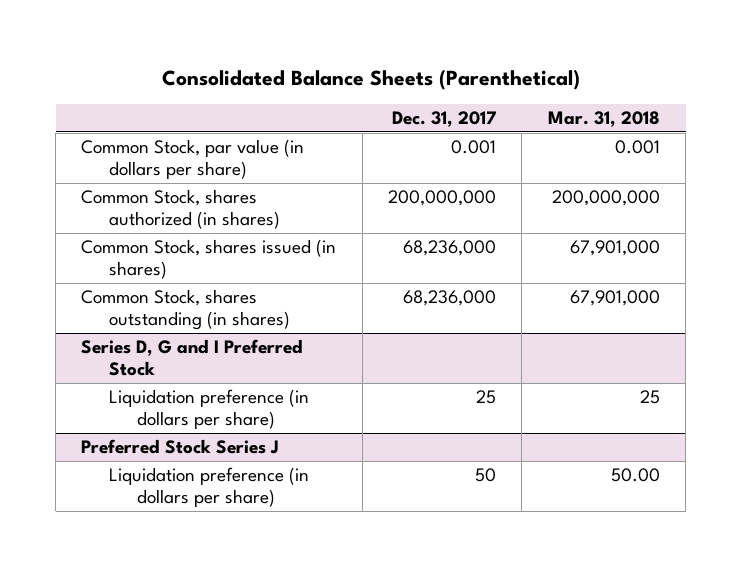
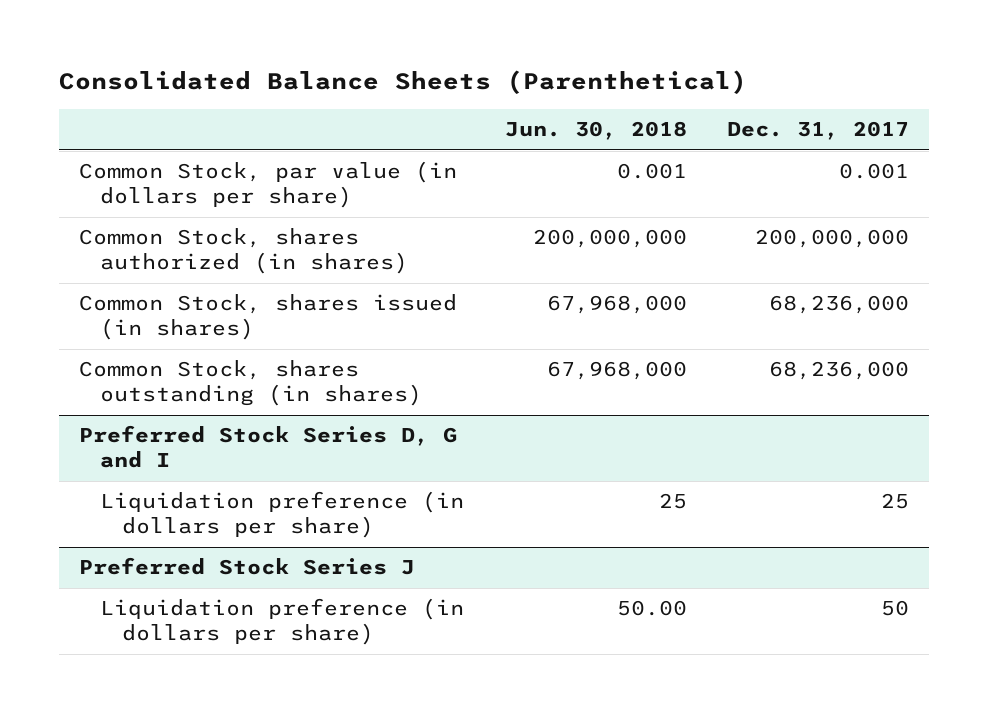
[547,111,660,128] Mar. 31, 2018 -> none
none -> [504,121,687,141] Jun. 30, 2018
[81,339,304,377] Series D, G and I Preferred Stock -> [78,425,457,469] Preferred Stock Series D, G and I

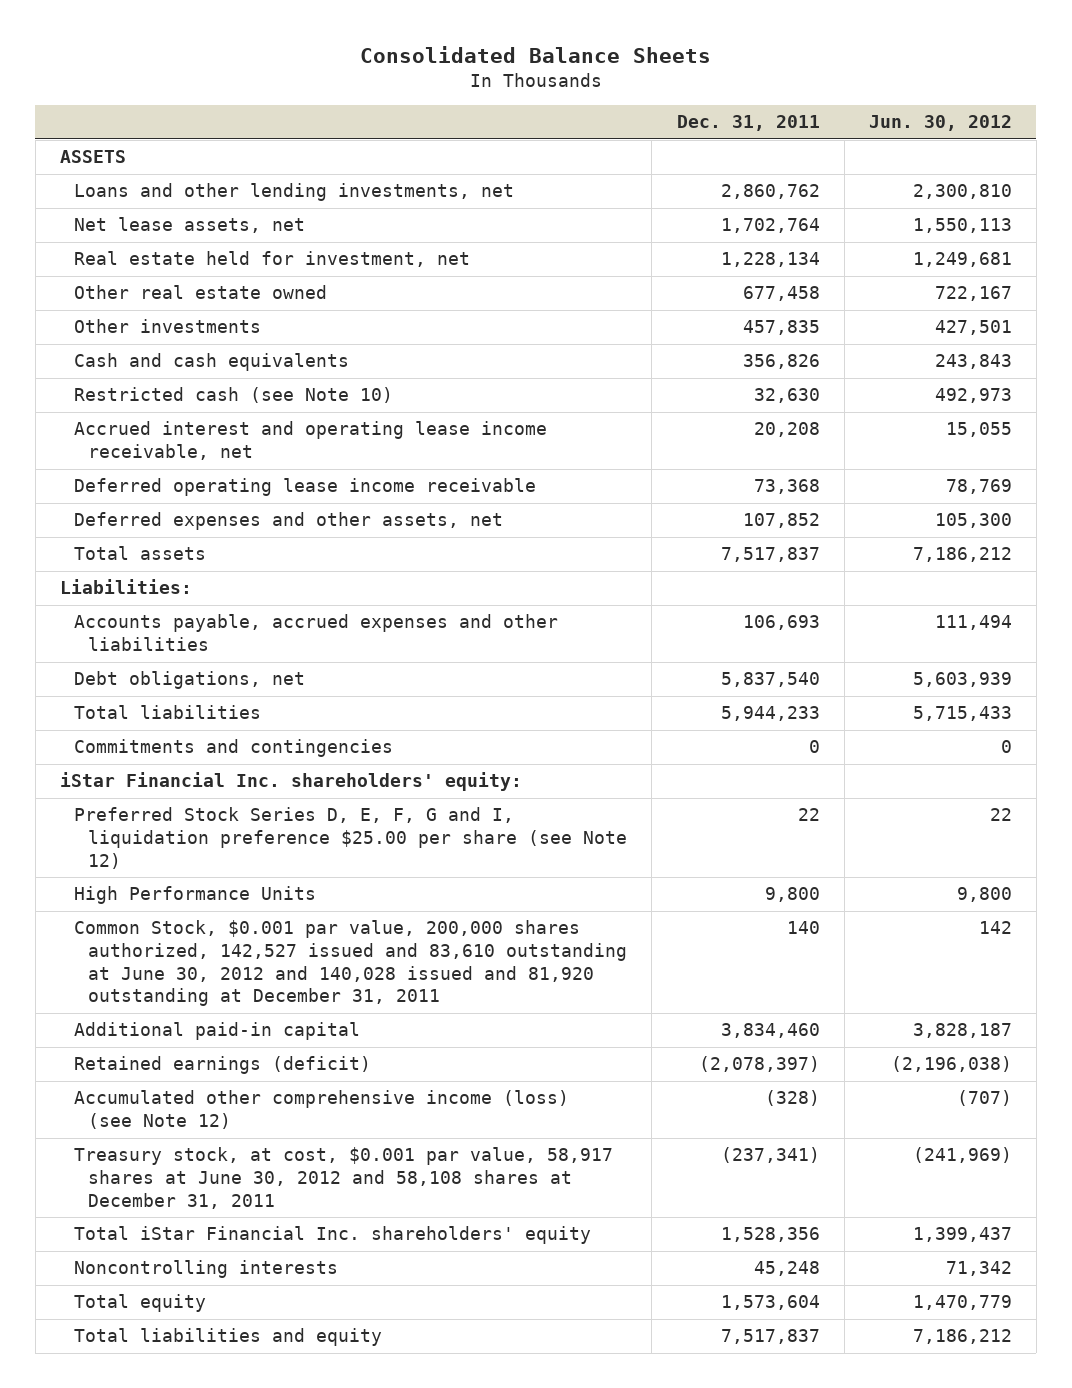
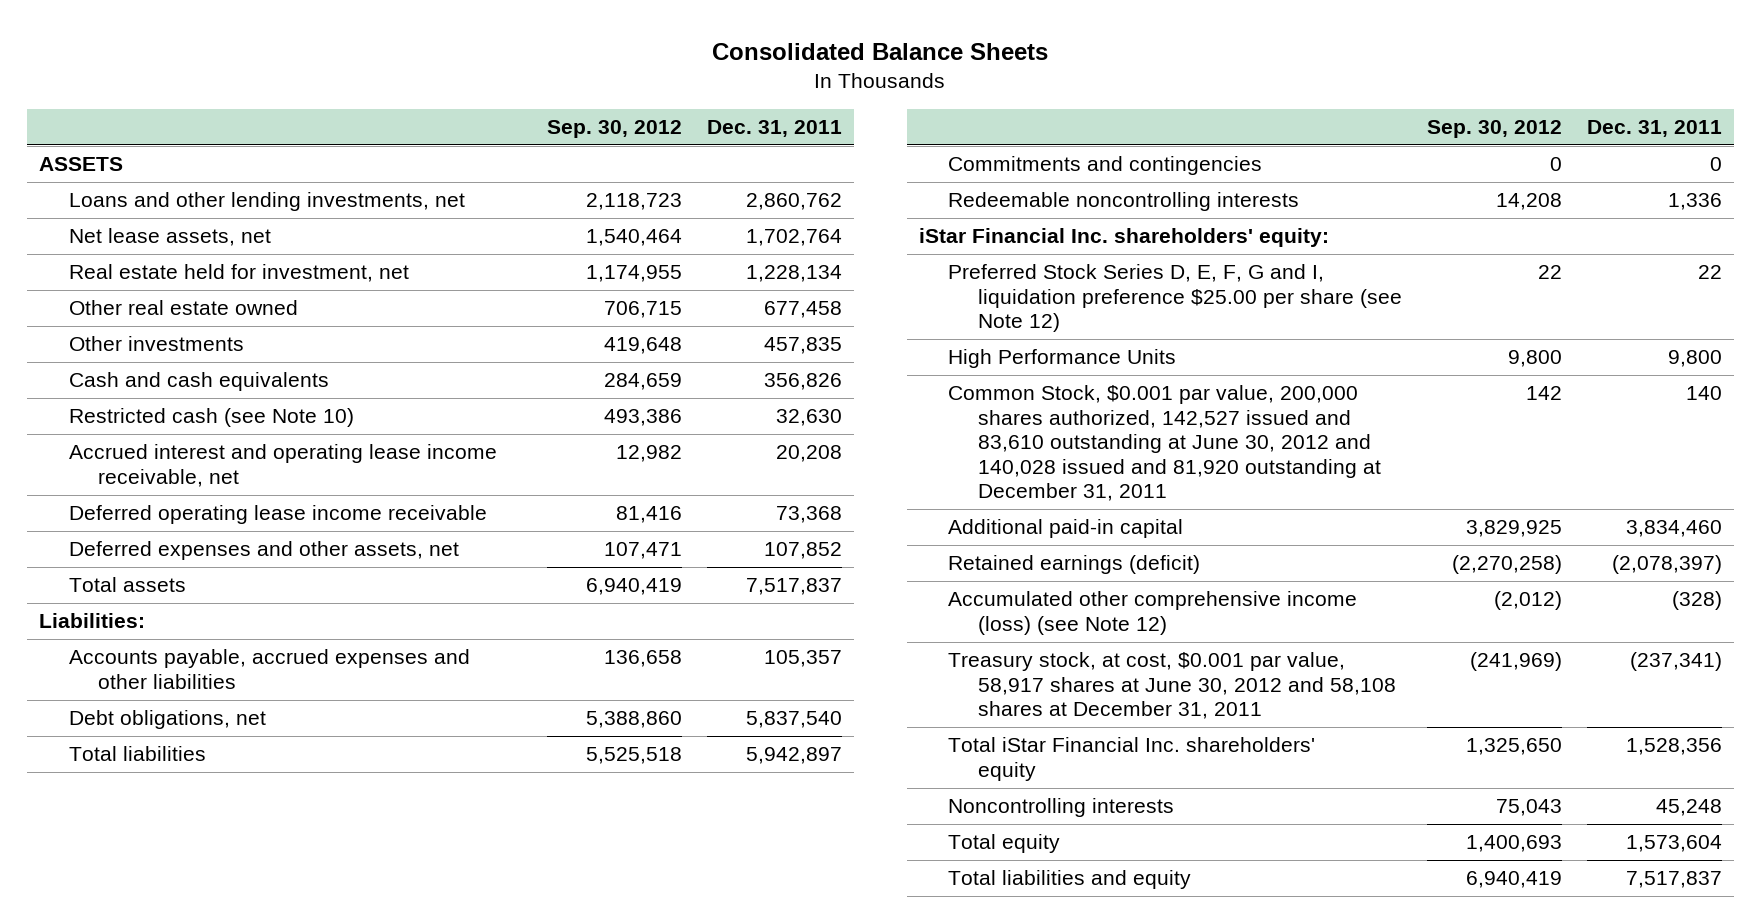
[868,115,1012,132] Jun. 30, 2012 -> none
none -> [546,120,682,139] Sep. 30, 2012
[742,615,820,631] 106,693 -> [763,650,842,668] 105,357
[720,706,820,722] 5,944,233 -> [745,747,842,765] 5,942,897
none -> [948,192,1300,212] Redeemable noncontrolling interests

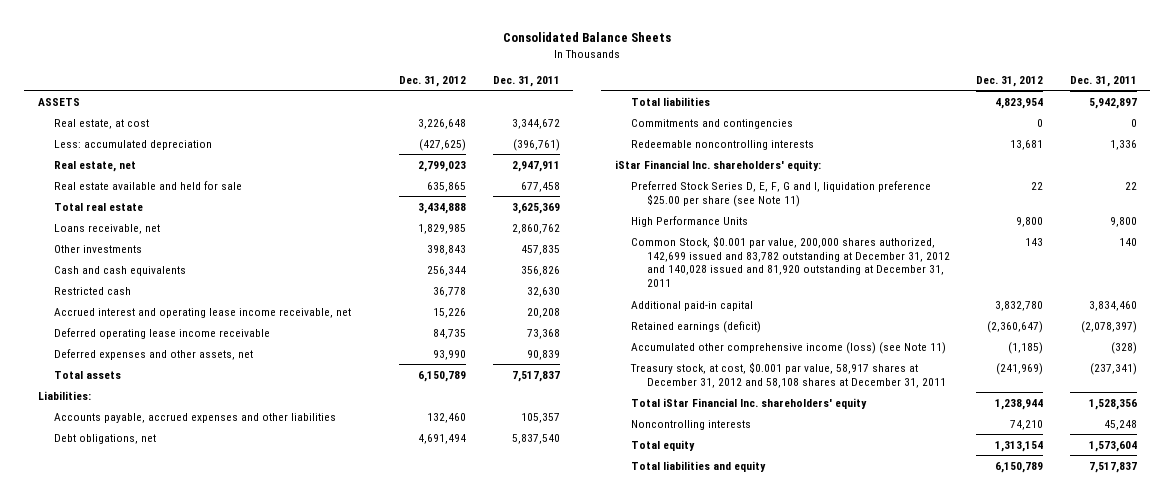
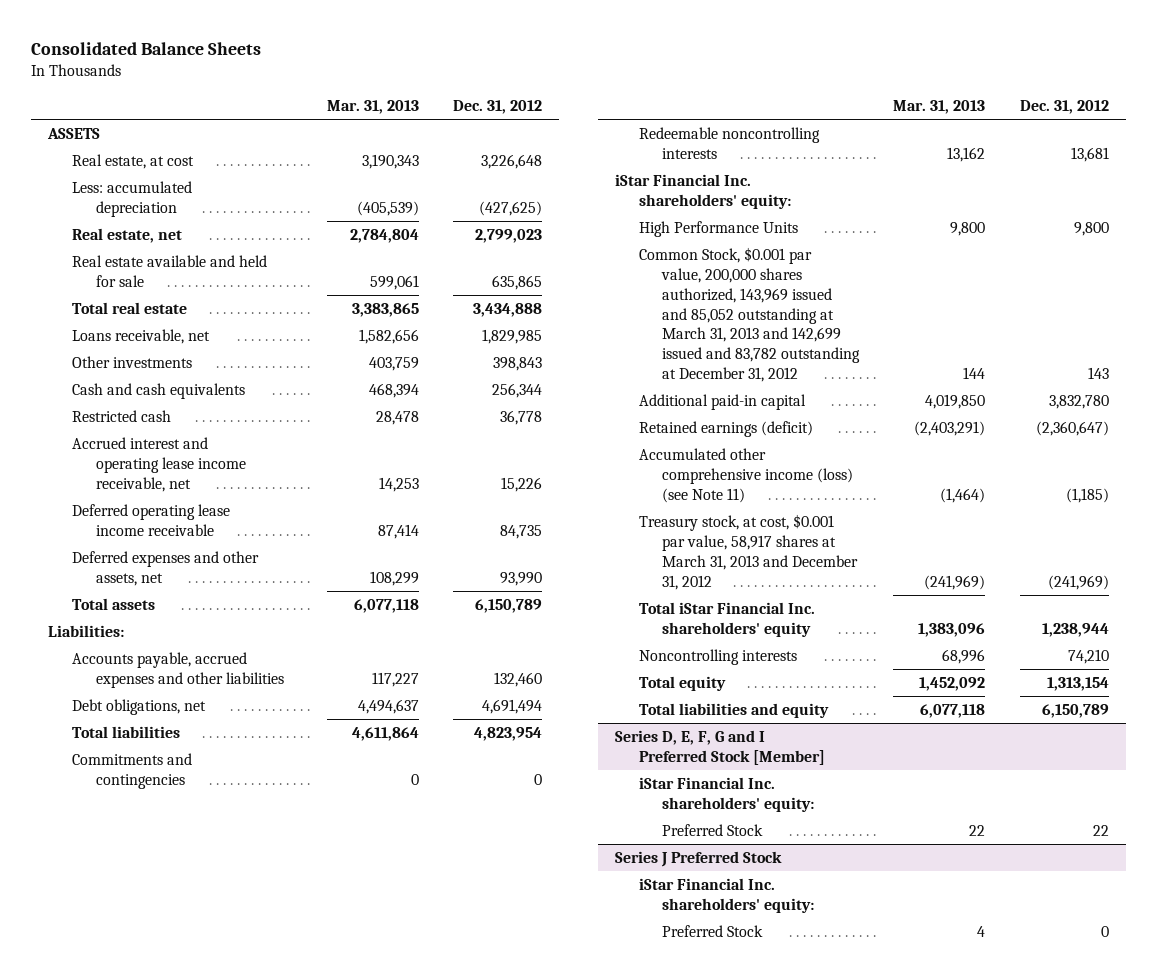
[492,75,560,87] Dec. 31, 2011 -> none
none -> [326,99,419,114] Mar. 31, 2013
[630,180,931,207] Preferred Stock Series D, E, F, G and I, liquidation preference $25.00 per share (see Note 11) -> none
[630,235,950,288] Common Stock, $0.001 par value, 200,000 shares authorized, 142,699 issued and 83,782 outstanding at December 31, 2012 and 140,028 issued and 81,920 outstanding at December 31, 2011 -> [638,247,861,383] Common Stock, $0.001 par value, 200,000 shares authorized, 143,969 issued and 85,052 outstanding at March 31, 2013 and 142,699 issued and 83,782 outstanding at December 31, 2012
[629,361,946,388] Treasury stock, at cost, $0.001 par value, 58,917 shares at December 31, 2012 and 58,108 shares at December 31, 2011 -> [638,514,859,590] Treasury stock, at cost, $0.001 par value, 58,917 shares at March 31, 2013 and December 31, 2012
none -> [614,730,825,765] Series D, E, F, G and I Preferred Stock [Member]
none -> [638,777,815,812] iStar Financial Inc. shareholders' equity:
none -> [662,824,764,837] Preferred Stock
none -> [614,851,782,868] Series J Preferred Stock
none -> [638,878,815,913] iStar Financial Inc. shareholders' equity:
none -> [662,925,764,938] Preferred Stock

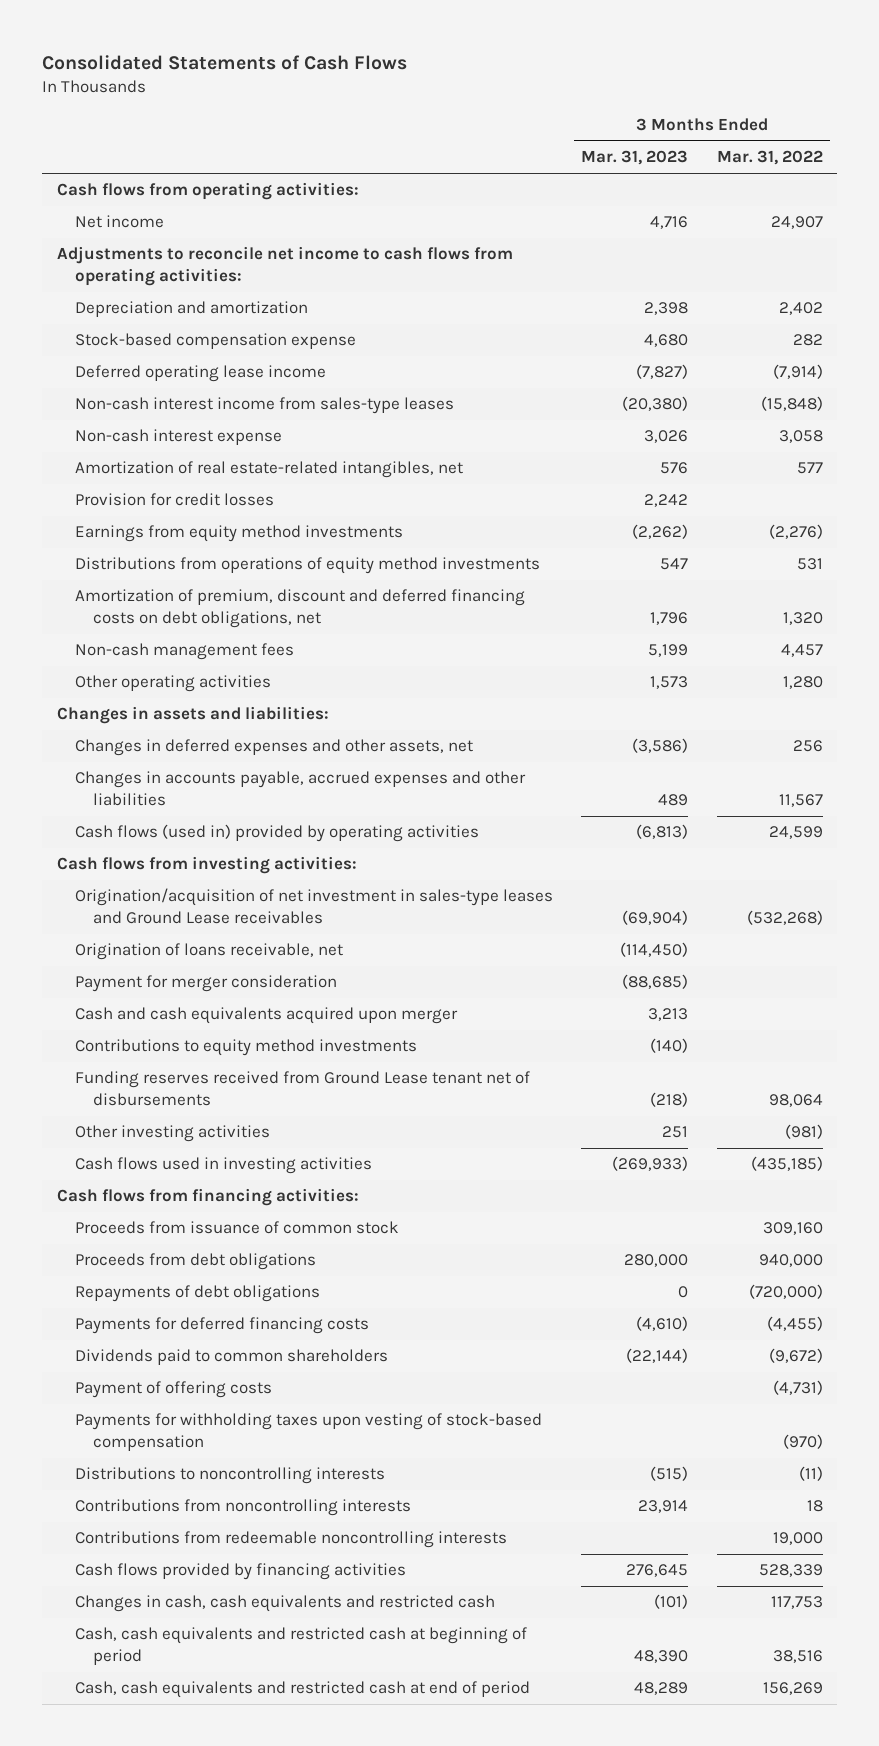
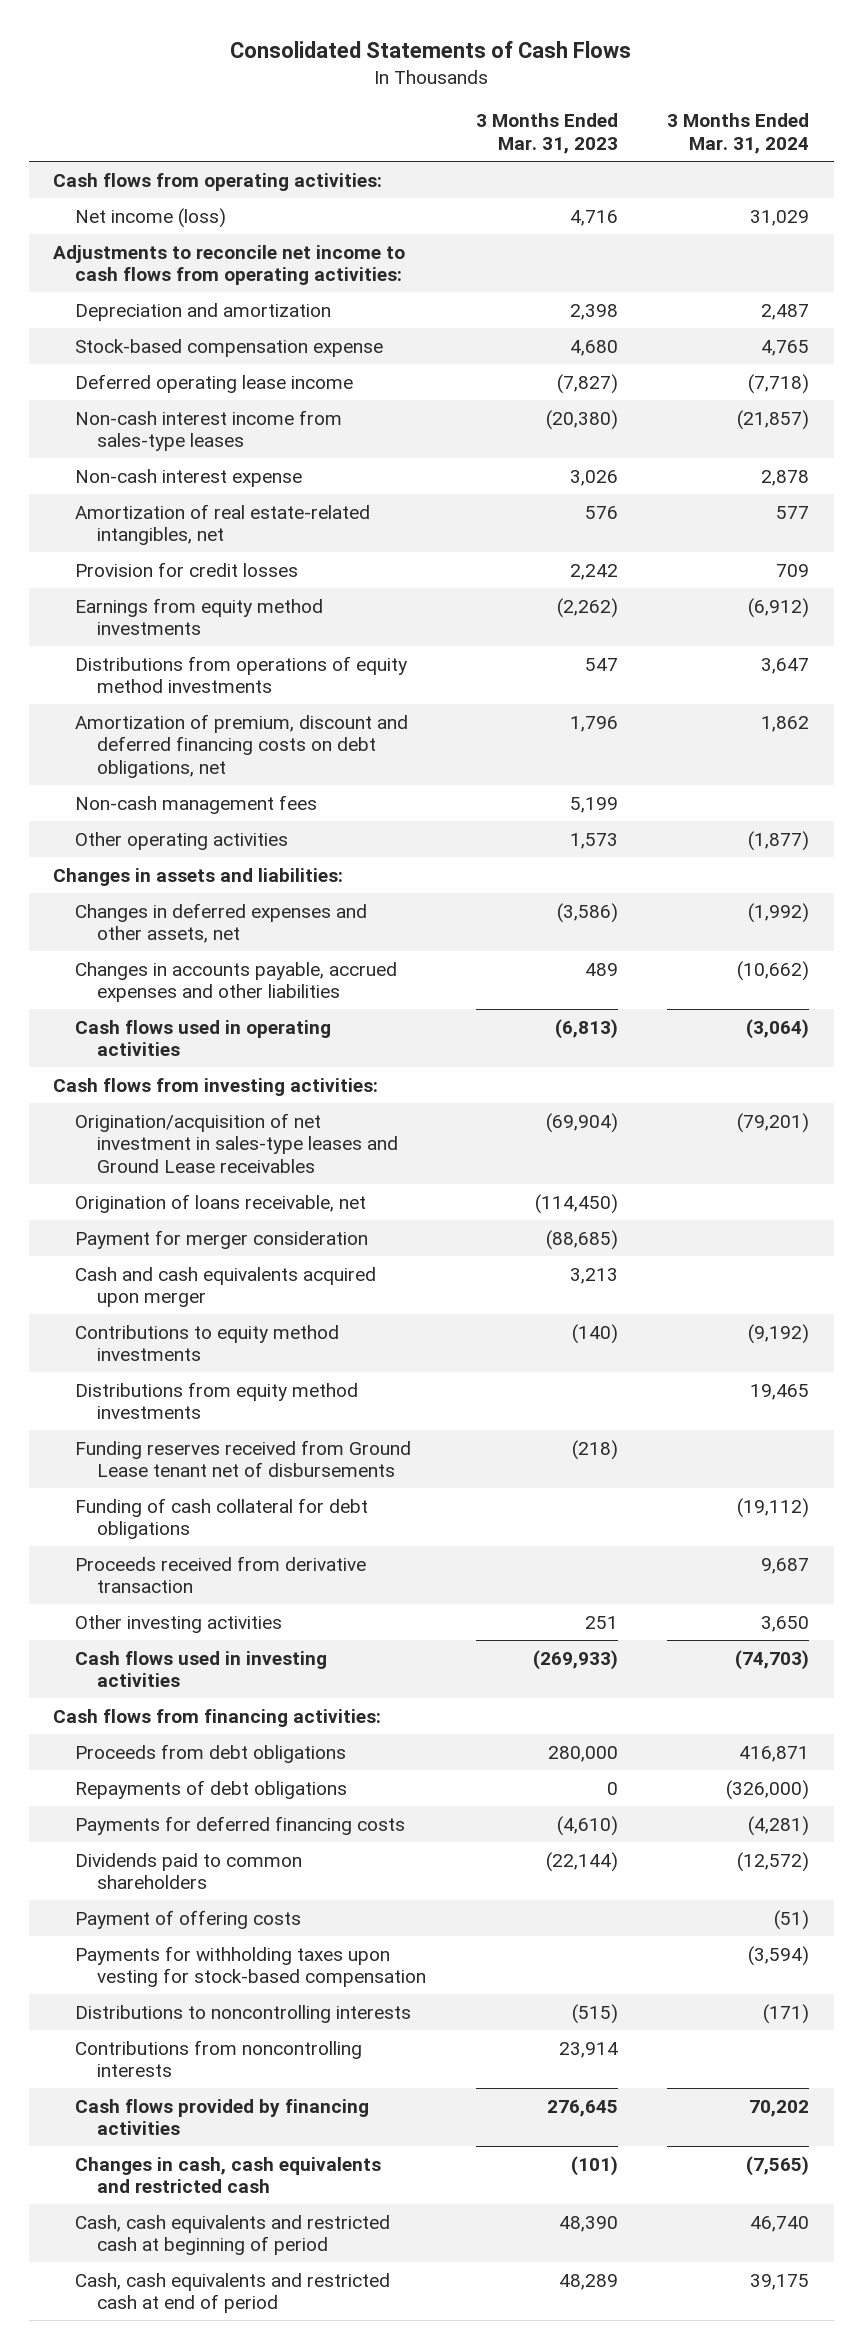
[716,150,823,166] Mar. 31, 2022 -> none
none -> [667,113,810,155] 3 Months Ended Mar. 31, 2024
[74,215,164,229] Net income -> [75,207,227,228] Net income (loss)
[74,824,479,843] Cash flows (used in) provided by operating activities -> [75,1019,332,1057] Cash flows used in operating activities
none -> [75,1381,359,1420] Distributions from equity method investments
none -> [75,1497,369,1540] Funding of cash collateral for debt obligations
none -> [75,1555,367,1594] Proceeds received from derivative transaction
[74,1221,399,1235] Proceeds from issuance of common stock -> none
[74,1413,542,1452] Payments for withholding taxes upon vesting of stock-based compensation -> [75,1945,427,1988] Payments for withholding taxes upon vesting for stock-based compensation
[74,1531,507,1549] Contributions from redeemable noncontrolling interests -> none

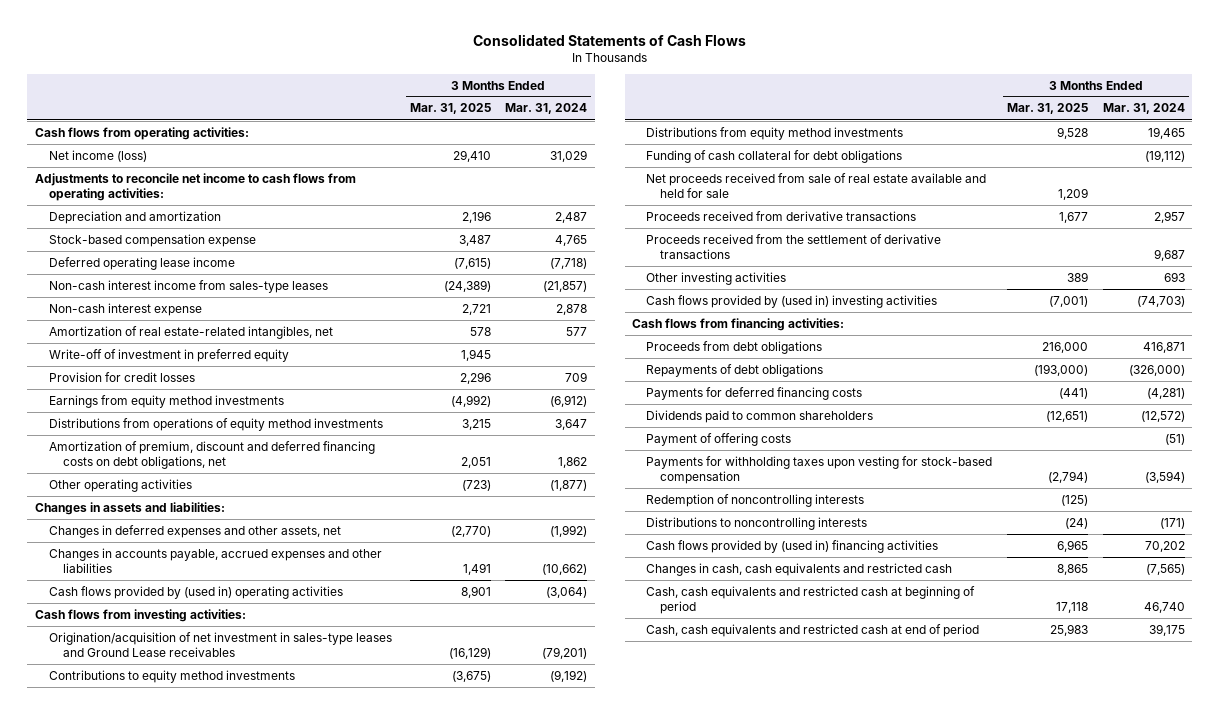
[475,113,618,155] 3 Months Ended Mar. 31, 2023 -> none
none -> [409,103,491,115] Mar. 31, 2025
none -> [48,348,289,362] Write-off of investment in preferred equity
[75,794,318,814] Non-cash management fees -> none
[75,1019,332,1057] Cash flows used in operating activities -> [48,585,343,599] Cash flows provided by (used in) operating activities
[75,1193,367,1213] Origination of loans receivable, net -> none
[75,1229,369,1249] Payment for merger consideration -> none
[75,1266,377,1308] Cash and cash equivalents acquired upon merger -> none
[75,1439,412,1478] Funding reserves received from Ground Lease tenant net of disbursements -> none
none -> [646,172,987,198] Net proceeds received from sale of real estate available and held for sale
[75,1555,367,1594] Proceeds received from derivative transaction -> [646,210,917,221] Proceeds received from derivative transactions
[761,1557,810,1574] 9,687 -> [1153,210,1185,223] 2,957
none -> [646,233,942,259] Proceeds received from the settlement of derivative transactions
[761,1615,810,1632] 3,650 -> [1163,271,1185,282] 693
[75,1650,328,1688] Cash flows used in investing activities -> [646,294,938,308] Cash flows provided by (used in) investing activities
none -> [646,493,865,507] Redemption of noncontrolling interests
[75,2039,363,2078] Contributions from noncontrolling interests -> none
[75,2098,370,2136] Cash flows provided by financing activities -> [646,539,939,553] Cash flows provided by (used in) financing activities

